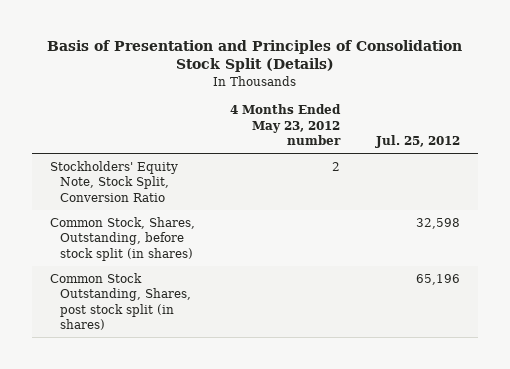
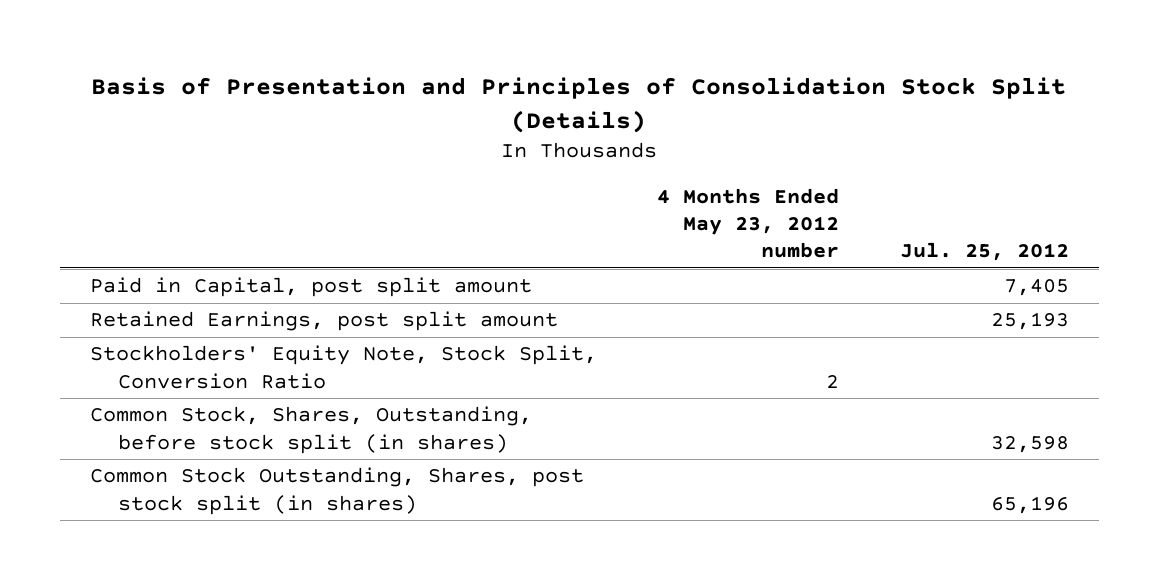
none -> [90,277,533,298] Paid in Capital, post split amount
none -> [90,311,559,332] Retained Earnings, post split amount

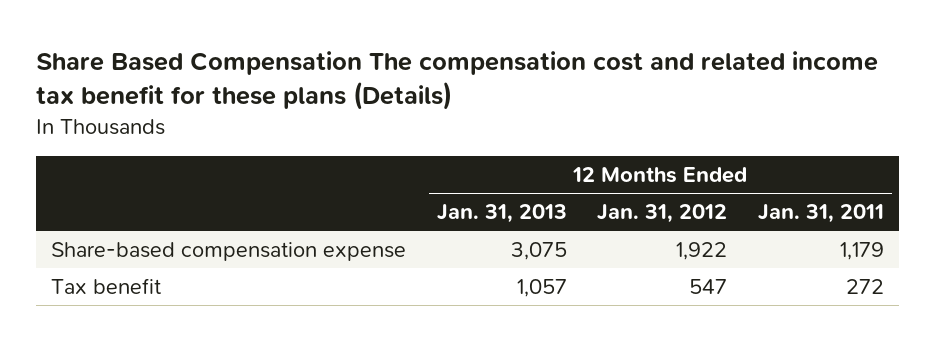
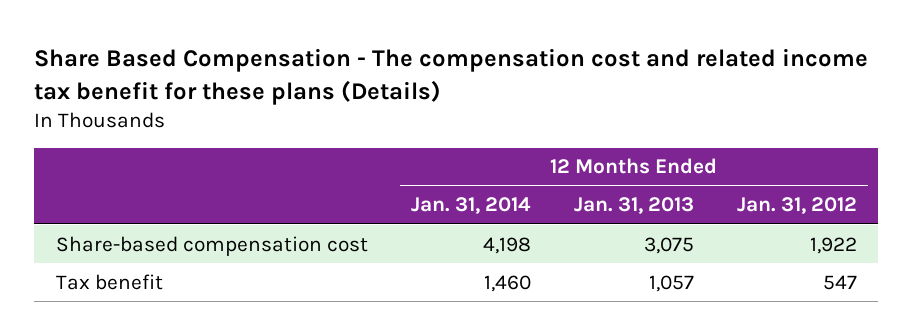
[35,51,878,111] Share Based Compensation The compensation cost and related income tax benefit for these plans (Details) -> [34,48,869,105] Share Based Compensation - The compensation cost and related income tax benefit for these plans (Details)
[758,204,885,224] Jan. 31, 2011 -> none
none -> [410,197,531,215] Jan. 31, 2014
[51,241,407,261] Share-based compensation expense -> [55,235,368,256] Share-based compensation cost

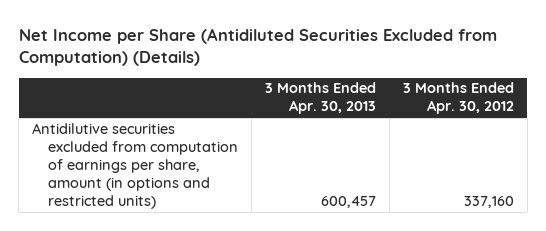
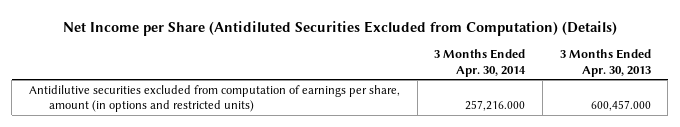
[402,82,514,115] 3 Months Ended Apr. 30, 2012 -> none
none -> [434,49,527,77] 3 Months Ended Apr. 30, 2014
[320,195,376,208] 600,457 -> [590,100,651,112] 600,457.000

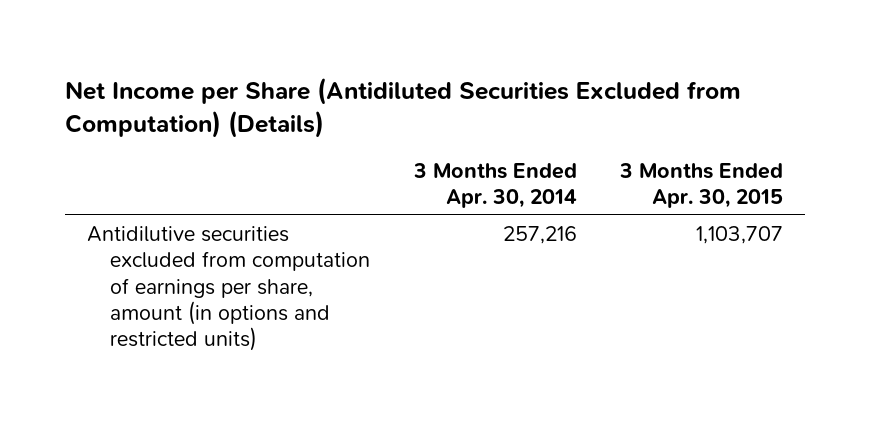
[559,49,651,77] 3 Months Ended Apr. 30, 2013 -> none
none -> [619,163,784,209] 3 Months Ended Apr. 30, 2015
[465,100,526,112] 257,216.000 -> [502,226,577,245] 257,216

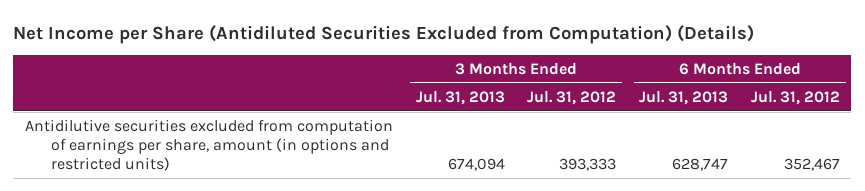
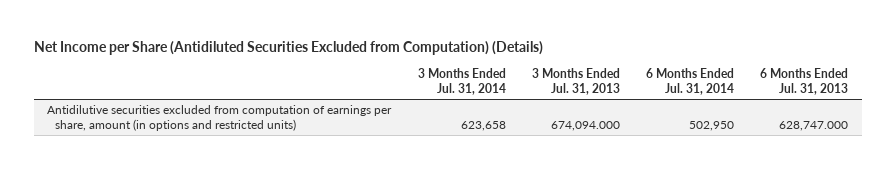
[527,90,617,105] Jul. 31, 2012 -> none
[751,90,841,105] Jul. 31, 2012 -> none
none -> [417,68,506,95] 3 Months Ended Jul. 31, 2014
none -> [646,68,735,95] 6 Months Ended Jul. 31, 2014
[447,158,505,172] 674,094 -> [550,121,620,132] 674,094.000
[672,158,729,172] 628,747 -> [779,121,849,132] 628,747.000

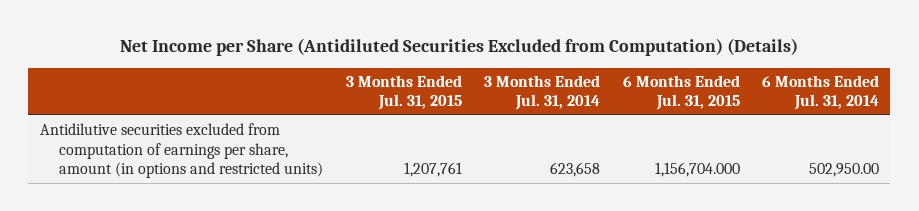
[531,68,620,95] 3 Months Ended Jul. 31, 2013 -> none
[760,68,849,95] 6 Months Ended Jul. 31, 2013 -> none
none -> [345,74,462,111] 3 Months Ended Jul. 31, 2015
none -> [622,74,740,111] 6 Months Ended Jul. 31, 2015
[689,121,735,132] 502,950 -> [809,163,880,178] 502,950.00

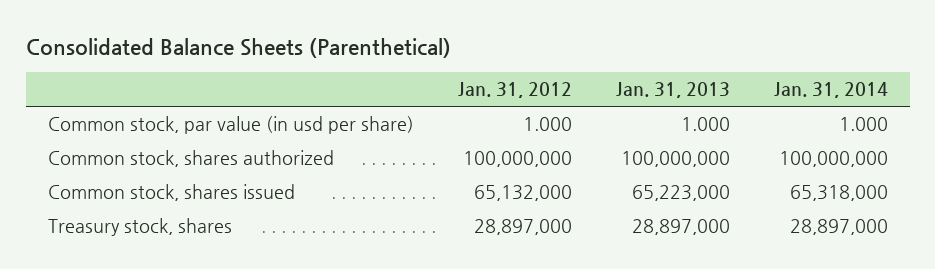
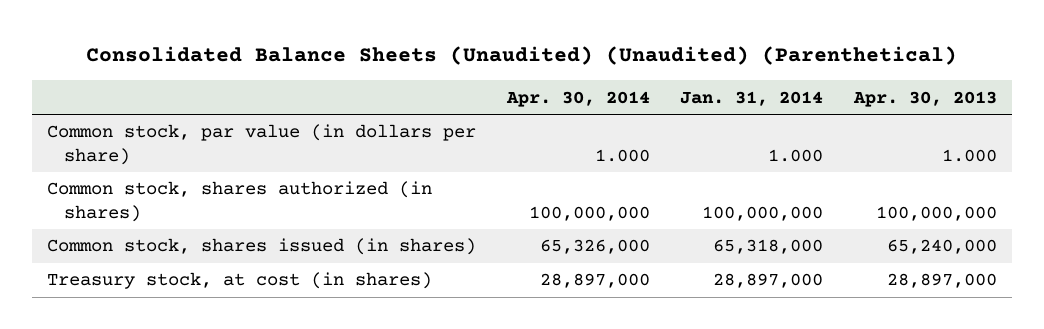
[25,37,451,58] Consolidated Balance Sheets (Parenthetical) -> [86,46,958,66] Consolidated Balance Sheets (Unaudited) (Unaudited) (Parenthetical)
[457,82,572,99] Jan. 31, 2012 -> none
[615,82,730,99] Jan. 31, 2013 -> none
none -> [505,90,650,107] Apr. 30, 2014
none -> [852,90,997,107] Apr. 30, 2013
[47,116,414,135] Common stock, par value (in usd per share) -> [47,124,477,165] Common stock, par value (in dollars per share)
[47,150,334,168] Common stock, shares authorized -> [47,181,433,222] Common stock, shares authorized (in shares)
[47,184,295,202] Common stock, shares issued -> [47,238,477,256] Common stock, shares issued (in shares)
[47,218,232,237] Treasury stock, shares -> [47,272,433,290] Treasury stock, at cost (in shares)

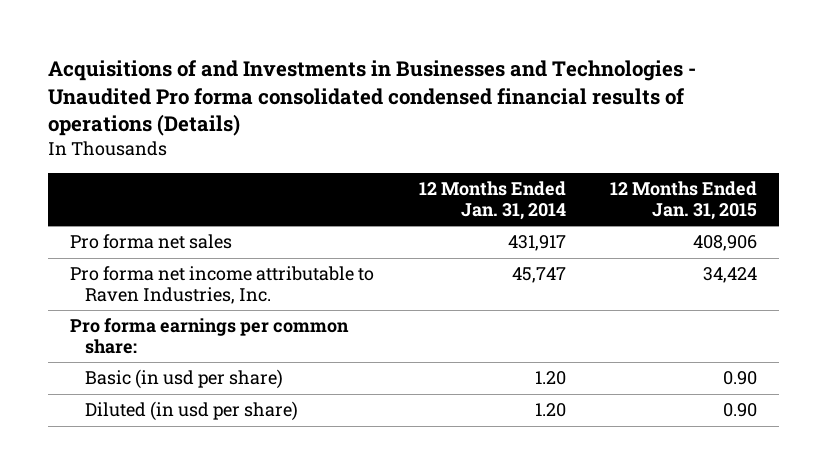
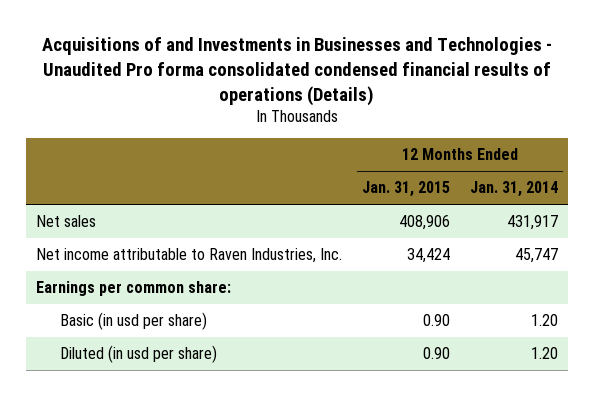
[70,234,233,250] Pro forma net sales -> [36,215,97,228] Net sales
[70,266,375,304] Pro forma net income attributable to Raven Industries, Inc. -> [36,248,343,264] Net income attributable to Raven Industries, Inc.
[70,318,350,354] Pro forma earnings per common share: -> [36,281,232,297] Earnings per common share:

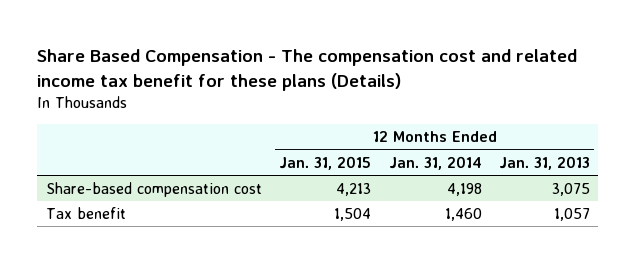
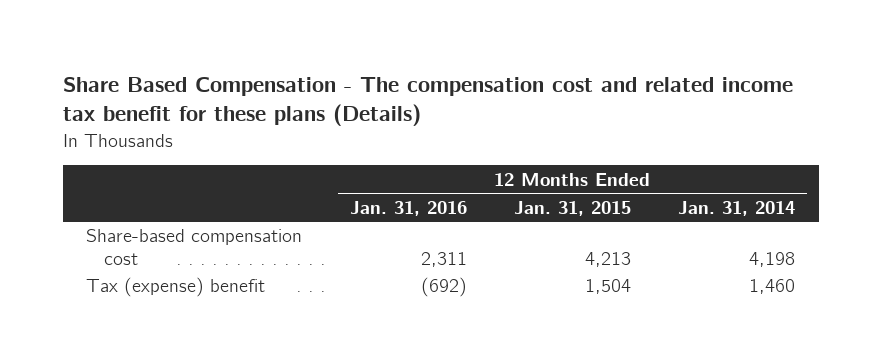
[498,155,590,170] Jan. 31, 2013 -> none
none -> [349,200,467,216] Jan. 31, 2016
[46,207,127,220] Tax benefit -> [86,277,266,298] Tax (expense) benefit

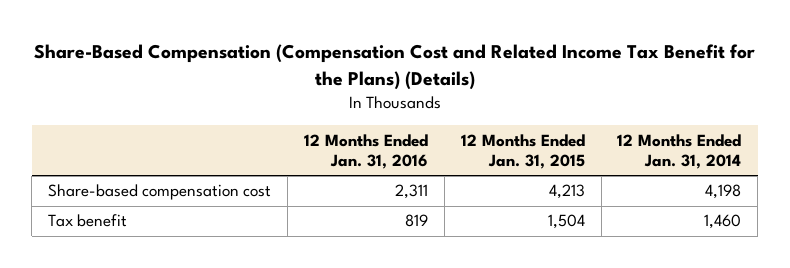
[62,77,793,127] Share Based Compensation - The compensation cost and related income tax benefit for these plans (Details) -> [33,44,755,90] Share-Based Compensation (Compensation Cost and Related Income Tax Benefit for the Plans) (Details)
[86,277,266,298] Tax (expense) benefit -> [48,214,128,228] Tax benefit
[420,277,467,298] (692) -> [404,214,428,228] 819

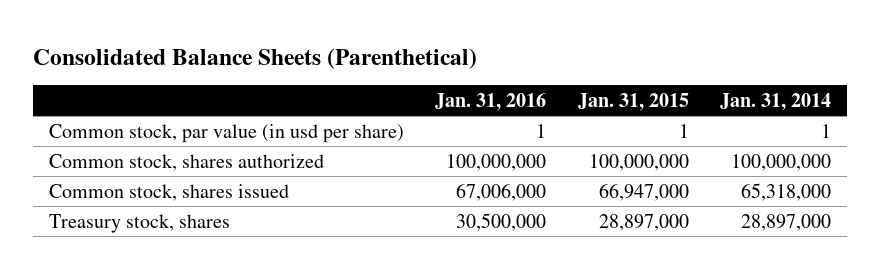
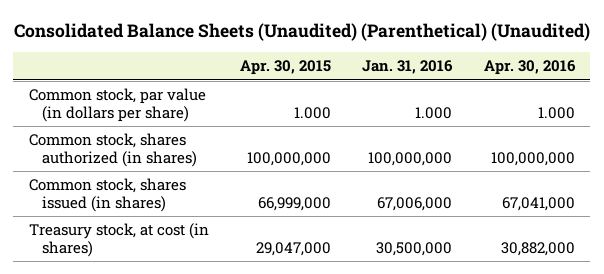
[33,47,478,69] Consolidated Balance Sheets (Parenthetical) -> [13,22,590,41] Consolidated Balance Sheets (Unaudited) (Parenthetical) (Unaudited)
[577,92,689,111] Jan. 31, 2015 -> none
[720,92,832,111] Jan. 31, 2014 -> none
none -> [240,60,332,76] Apr. 30, 2015
none -> [483,60,576,76] Apr. 30, 2016
[48,123,404,143] Common stock, par value (in usd per share) -> [28,88,206,122] Common stock, par value (in dollars per share)
[536,123,547,138] 1 -> [415,106,453,119] 1.000
[48,153,324,171] Common stock, shares authorized -> [28,133,197,167] Common stock, shares authorized (in shares)
[48,183,289,201] Common stock, shares issued -> [28,178,186,212] Common stock, shares issued (in shares)
[48,213,230,233] Treasury stock, shares -> [28,223,209,257] Treasury stock, at cost (in shares)

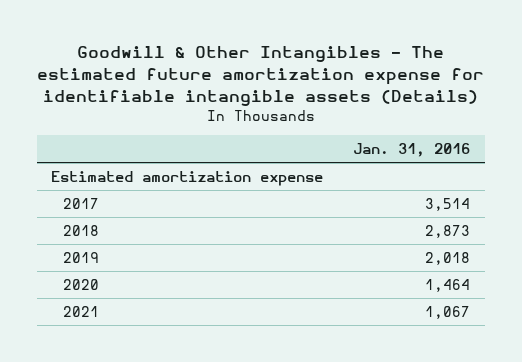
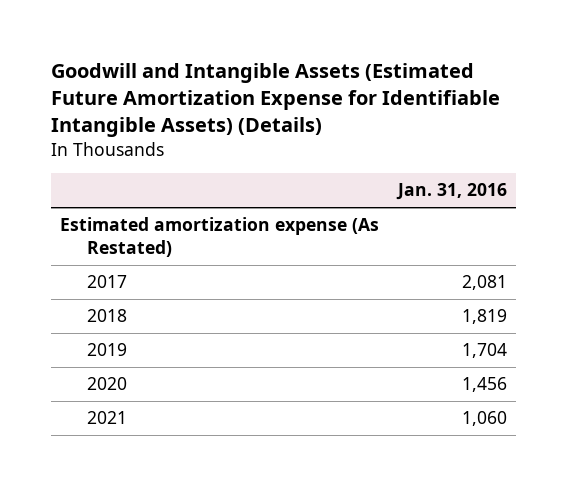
[36,46,484,107] Goodwill & Other Intangibles - The estimated future amortization expense for identifiable intangible assets (Details) -> [50,62,500,138] Goodwill and Intangible Assets (Estimated Future Amortization Expense for Identifiable Intangible Assets) (Details)
[51,170,324,186] Estimated amortization expense -> [60,217,380,257] Estimated amortization expense (As Restated)
[425,197,471,211] 3,514 -> [461,275,507,291] 2,081
[425,224,471,238] 2,873 -> [461,309,507,325] 1,819
[425,251,471,265] 2,018 -> [461,343,507,359] 1,704
[425,278,471,292] 1,464 -> [461,377,507,393] 1,456
[425,305,471,319] 1,067 -> [461,411,507,427] 1,060

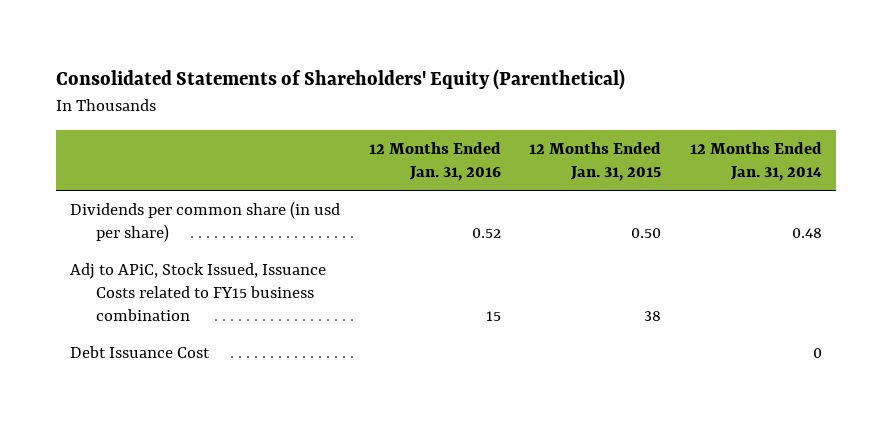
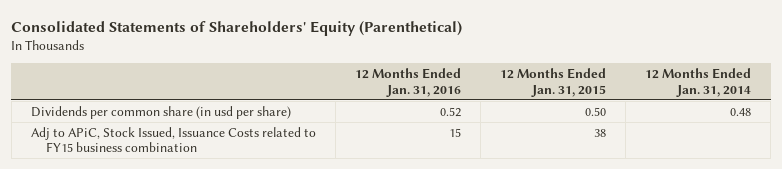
[70,345,211,358] Debt Issuance Cost -> none

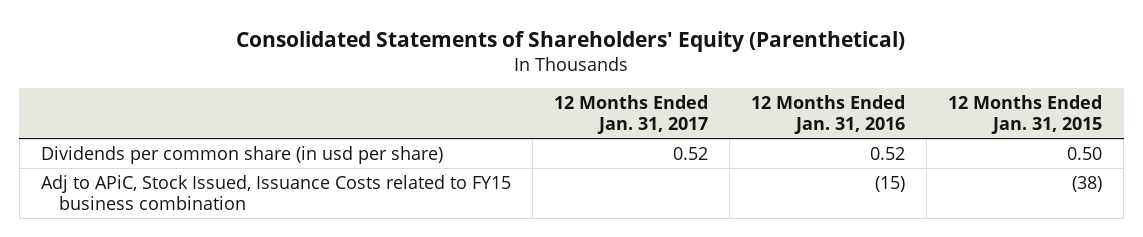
[644,68,751,97] 12 Months Ended Jan. 31, 2014 -> none
none -> [553,94,708,135] 12 Months Ended Jan. 31, 2017
[448,127,461,137] 15 -> [875,175,906,192] (15)
[593,128,606,137] 38 -> [1072,175,1103,192] (38)

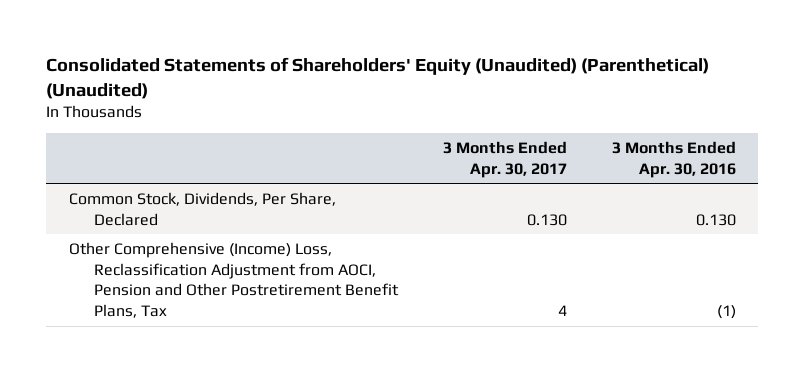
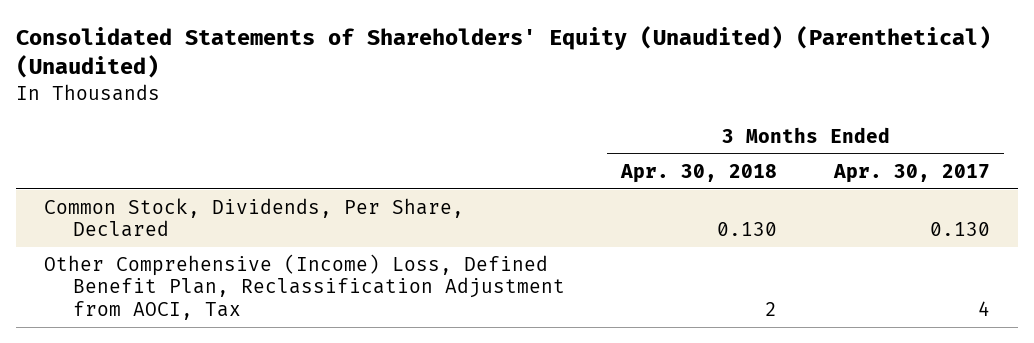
[611,141,736,178] 3 Months Ended Apr. 30, 2016 -> none
none -> [620,163,778,183] Apr. 30, 2018
[68,241,399,318] Other Comprehensive (Income) Loss, Reclassification Adjustment from AOCI, Pension and Other Postretirement Benefit Plans, Tax -> [43,254,565,320] Other Comprehensive (Income) Loss, Defined Benefit Plan, Reclassification Adjustment from AOCI, Tax

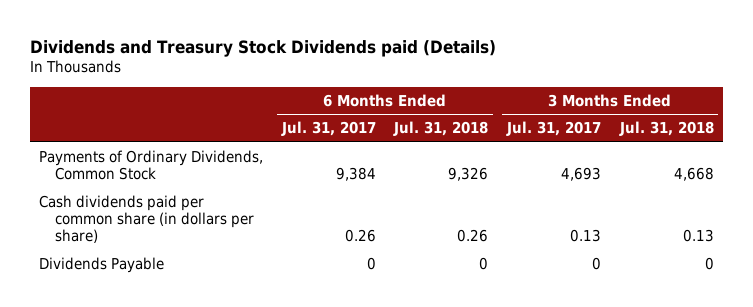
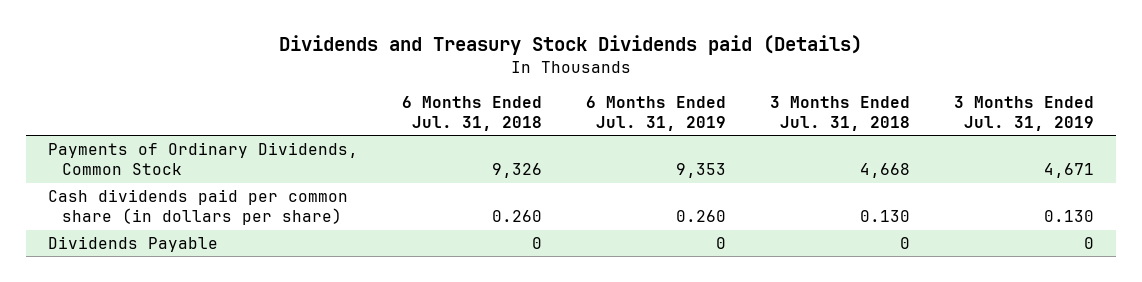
[280,121,376,137] Jul. 31, 2017 -> none
[506,121,602,137] Jul. 31, 2017 -> none
none -> [586,95,727,132] 6 Months Ended Jul. 31, 2019
none -> [954,95,1095,132] 3 Months Ended Jul. 31, 2019
[457,229,489,243] 0.26 -> [492,210,543,223] 0.260
[682,229,714,243] 0.13 -> [860,210,911,223] 0.130

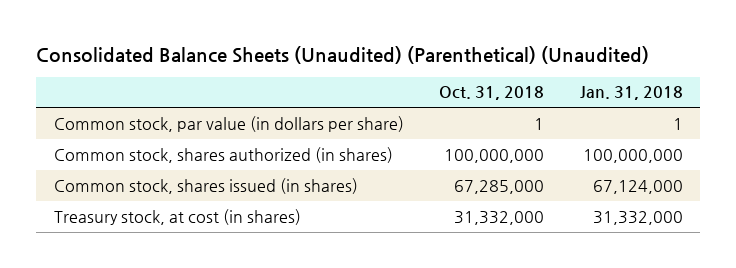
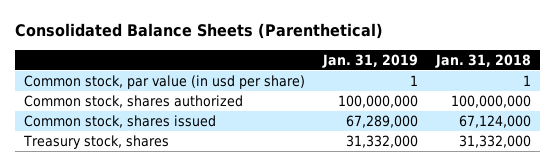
[35,45,649,64] Consolidated Balance Sheets (Unaudited) (Parenthetical) (Unaudited) -> [15,23,384,40] Consolidated Balance Sheets (Parenthetical)
[439,86,545,101] Oct. 31, 2018 -> none
none -> [322,53,419,68] Jan. 31, 2019
[53,115,404,132] Common stock, par value (in dollars per share) -> [24,74,306,89] Common stock, par value (in usd per share)
[53,146,393,163] Common stock, shares authorized (in shares) -> [24,94,244,108] Common stock, shares authorized
[53,177,358,194] Common stock, shares issued (in shares) -> [24,114,217,128] Common stock, shares issued
[53,208,301,225] Treasury stock, at cost (in shares) -> [23,134,170,149] Treasury stock, shares

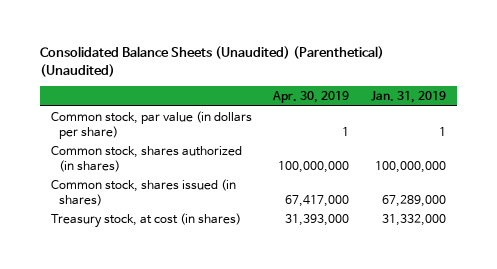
[15,23,384,40] Consolidated Balance Sheets (Parenthetical) -> [39,46,384,77] Consolidated Balance Sheets (Unaudited) (Parenthetical) (Unaudited)
[435,53,532,68] Jan. 31, 2018 -> none
none -> [272,90,350,103] Apr. 30, 2019
[24,74,306,89] Common stock, par value (in usd per share) -> [50,110,252,139] Common stock, par value (in dollars per share)
[24,94,244,108] Common stock, shares authorized -> [50,145,242,172] Common stock, shares authorized (in shares)
[24,114,217,128] Common stock, shares issued -> [50,178,236,206] Common stock, shares issued (in shares)
[23,134,170,149] Treasury stock, shares -> [50,212,241,228] Treasury stock, at cost (in shares)

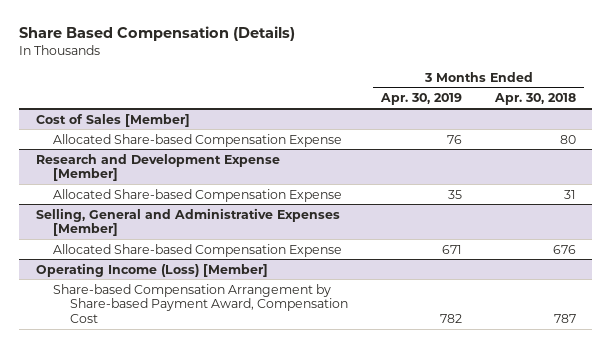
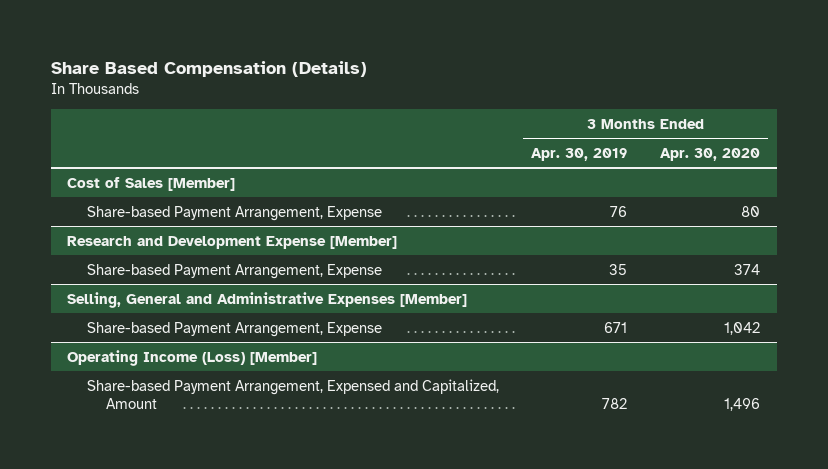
[493,93,576,106] Apr. 30, 2018 -> none
none -> [660,147,761,161] Apr. 30, 2020
[52,133,342,147] Allocated Share-based Compensation Expense -> [86,205,382,221] Share-based Payment Arrangement, Expense
[52,188,342,202] Allocated Share-based Compensation Expense -> [86,263,382,279] Share-based Payment Arrangement, Expense
[52,243,342,257] Allocated Share-based Compensation Expense -> [86,321,382,337] Share-based Payment Arrangement, Expense
[52,283,349,323] Share-based Compensation Arrangement by Share-based Payment Award, Compensation Cost -> [86,378,499,410] Share-based Payment Arrangement, Expensed and Capitalized, Amount

